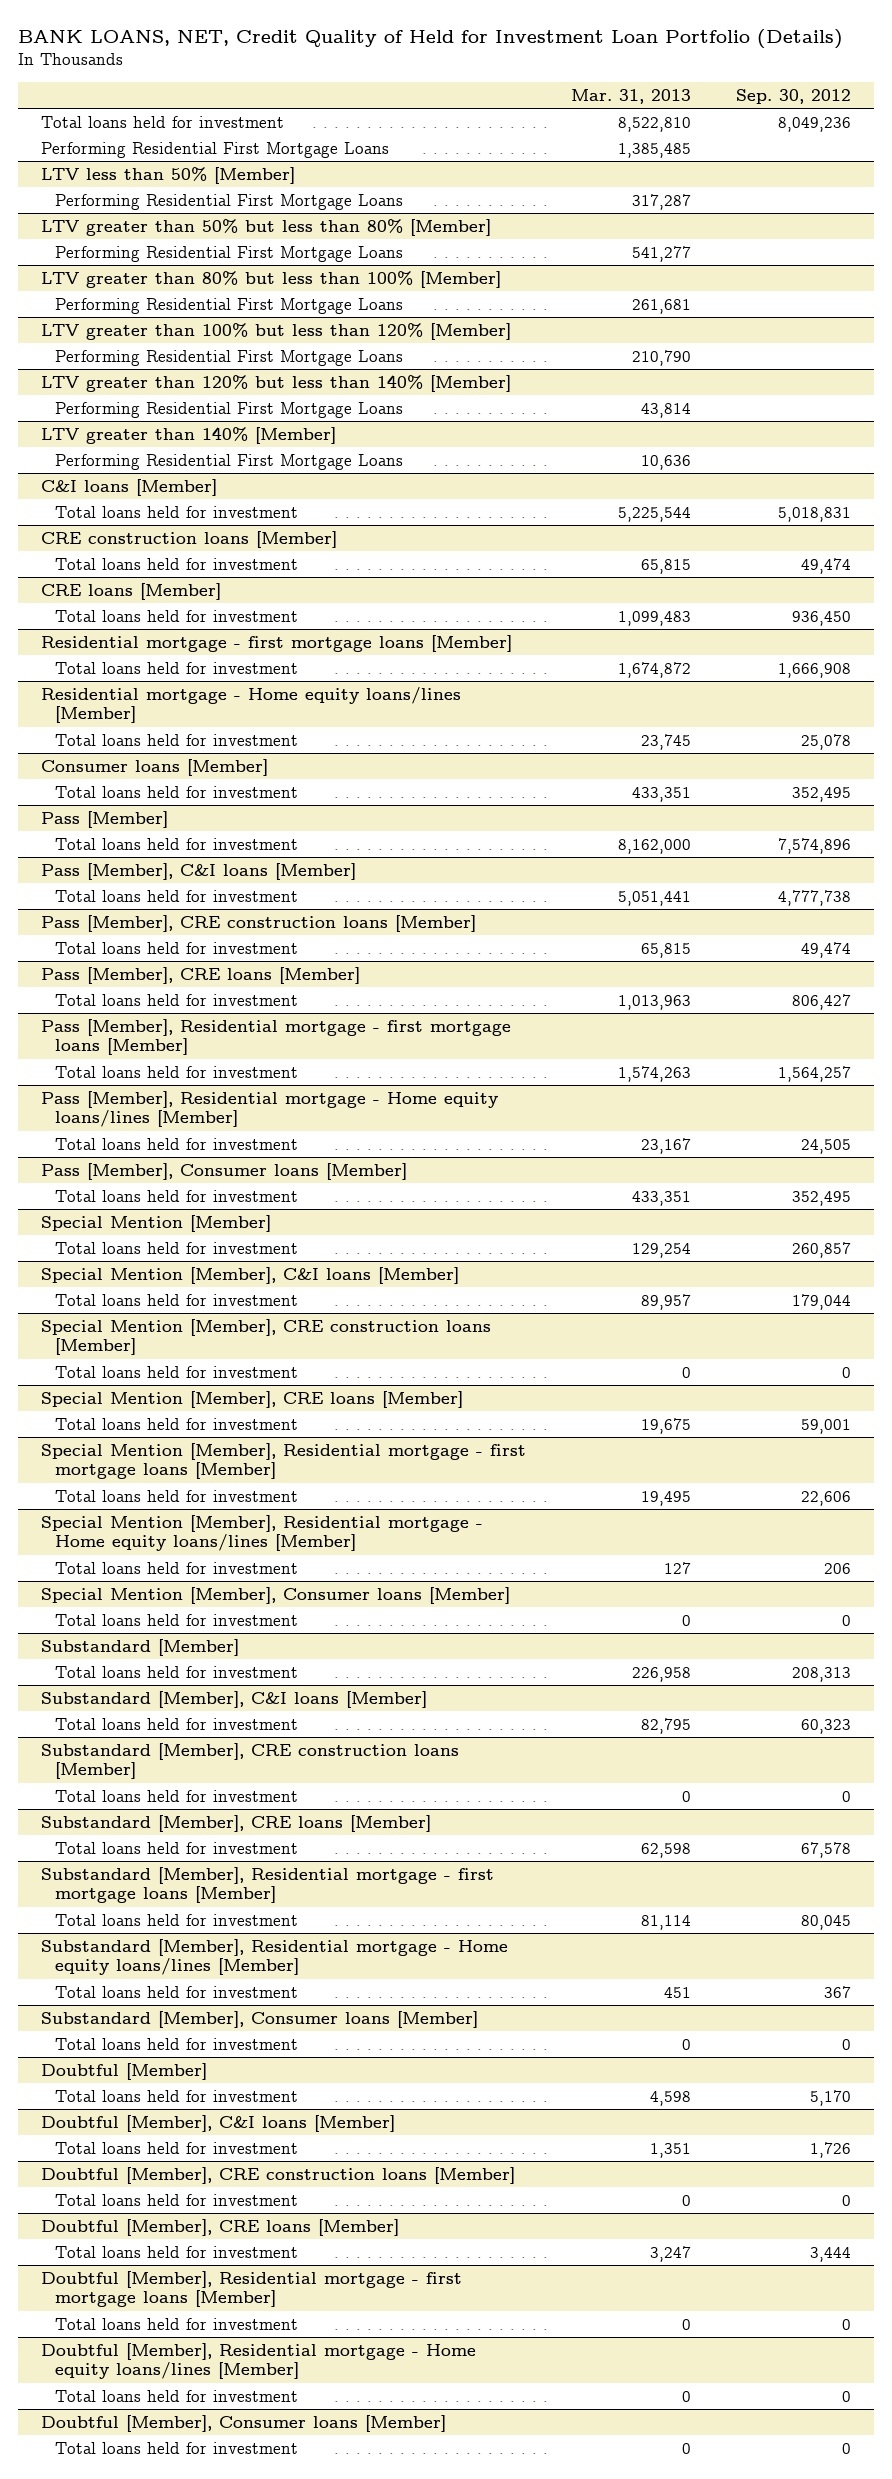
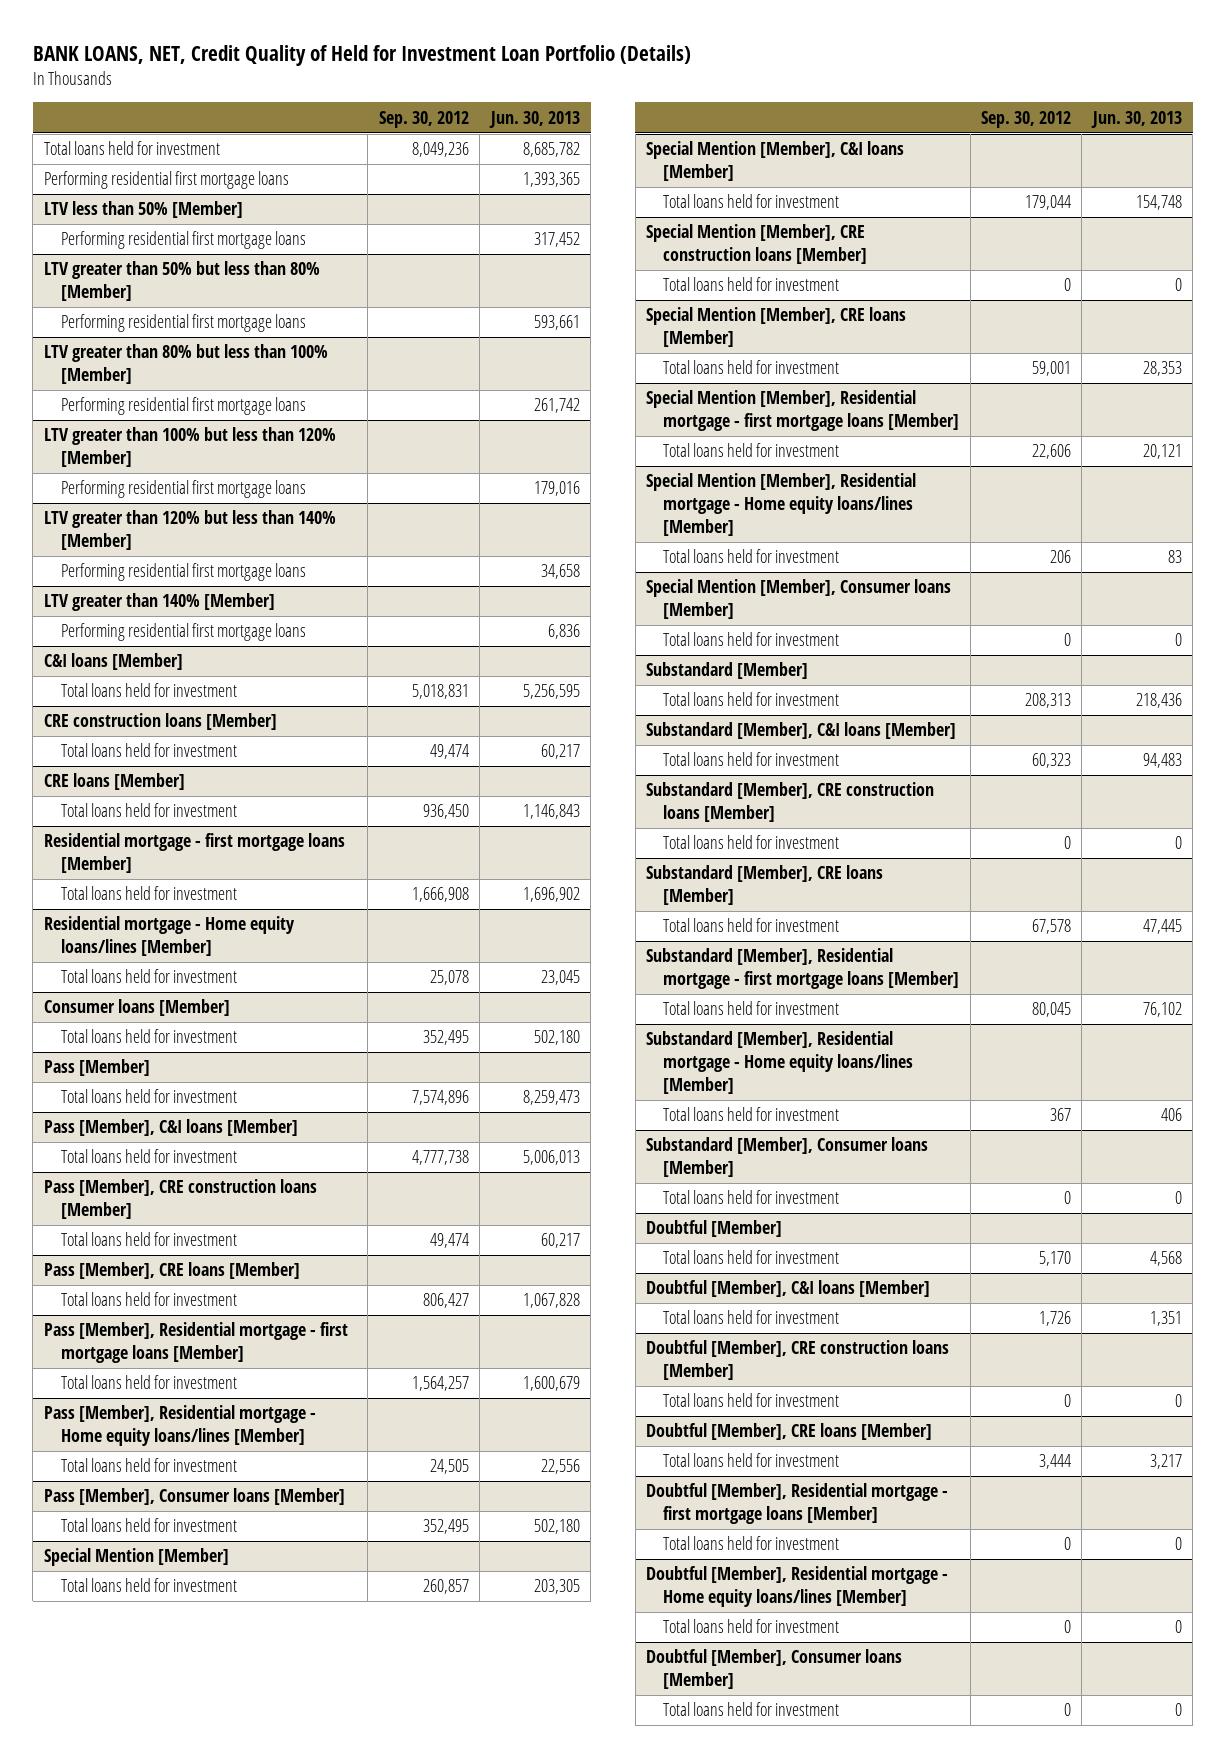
[571,88,692,104] Mar. 31, 2013 -> none
none -> [488,110,580,128] Jun. 30, 2013
[40,141,389,158] Performing Residential First Mortgage Loans -> [43,171,289,190] Performing residential first mortgage loans
[55,193,404,210] Performing Residential First Mortgage Loans -> [60,231,306,250] Performing residential first mortgage loans
[55,245,404,262] Performing Residential First Mortgage Loans -> [60,314,306,333] Performing residential first mortgage loans
[55,297,404,314] Performing Residential First Mortgage Loans -> [60,397,306,416] Performing residential first mortgage loans
[55,349,404,366] Performing Residential First Mortgage Loans -> [60,480,306,499] Performing residential first mortgage loans
[55,401,404,418] Performing Residential First Mortgage Loans -> [60,563,306,582] Performing residential first mortgage loans
[55,453,404,470] Performing Residential First Mortgage Loans -> [60,623,306,642] Performing residential first mortgage loans

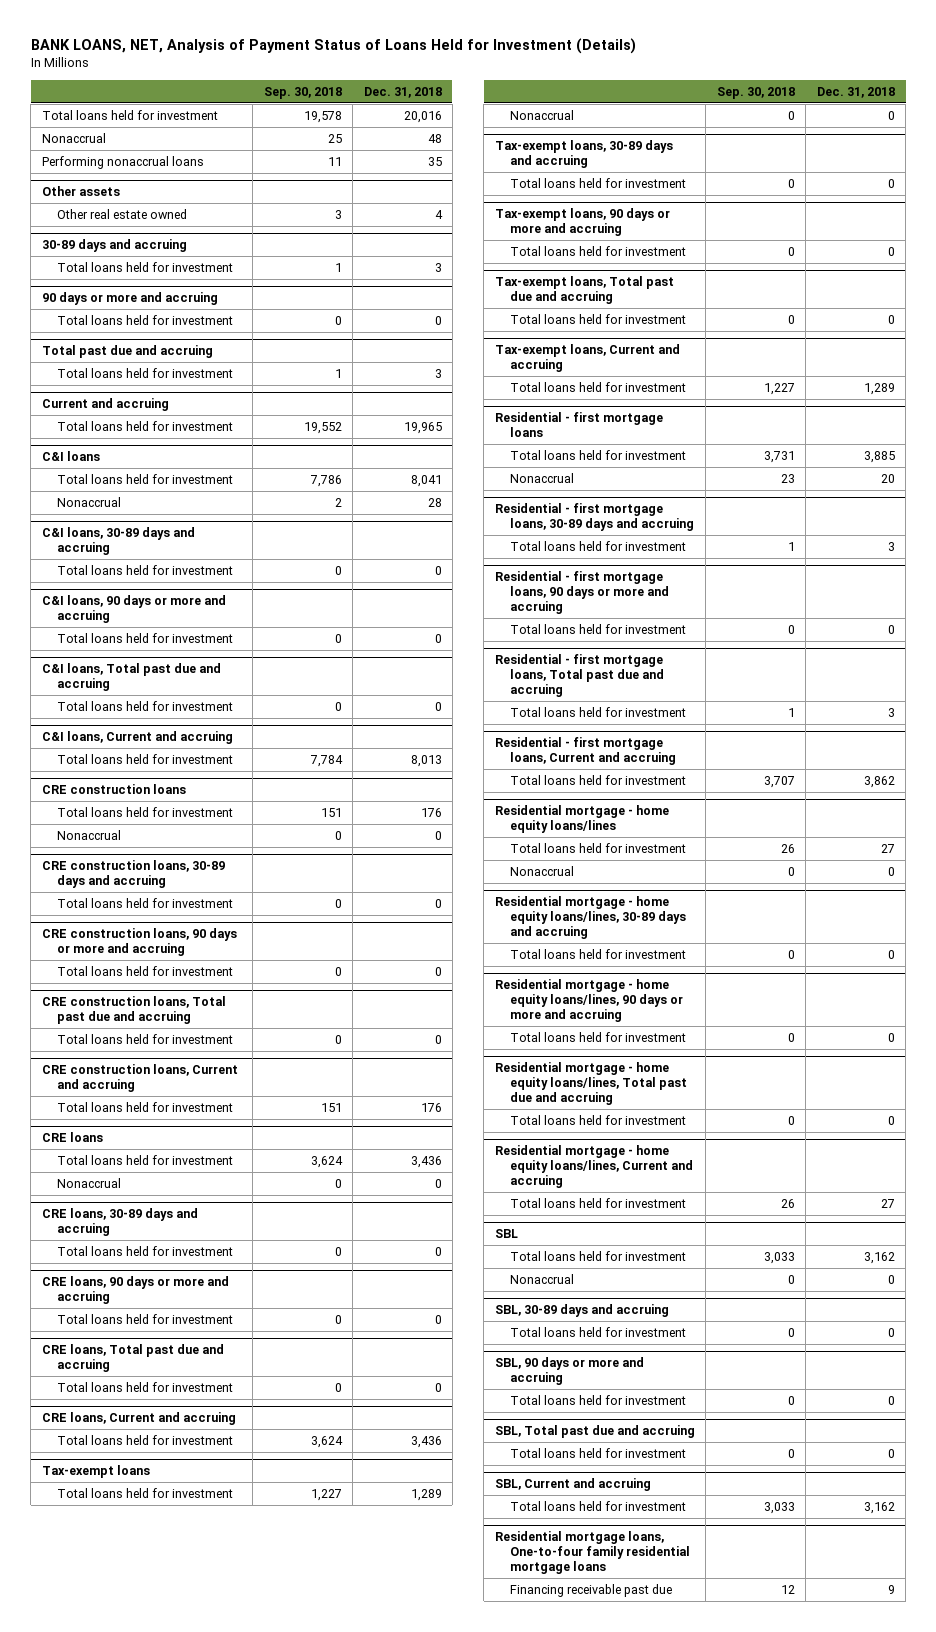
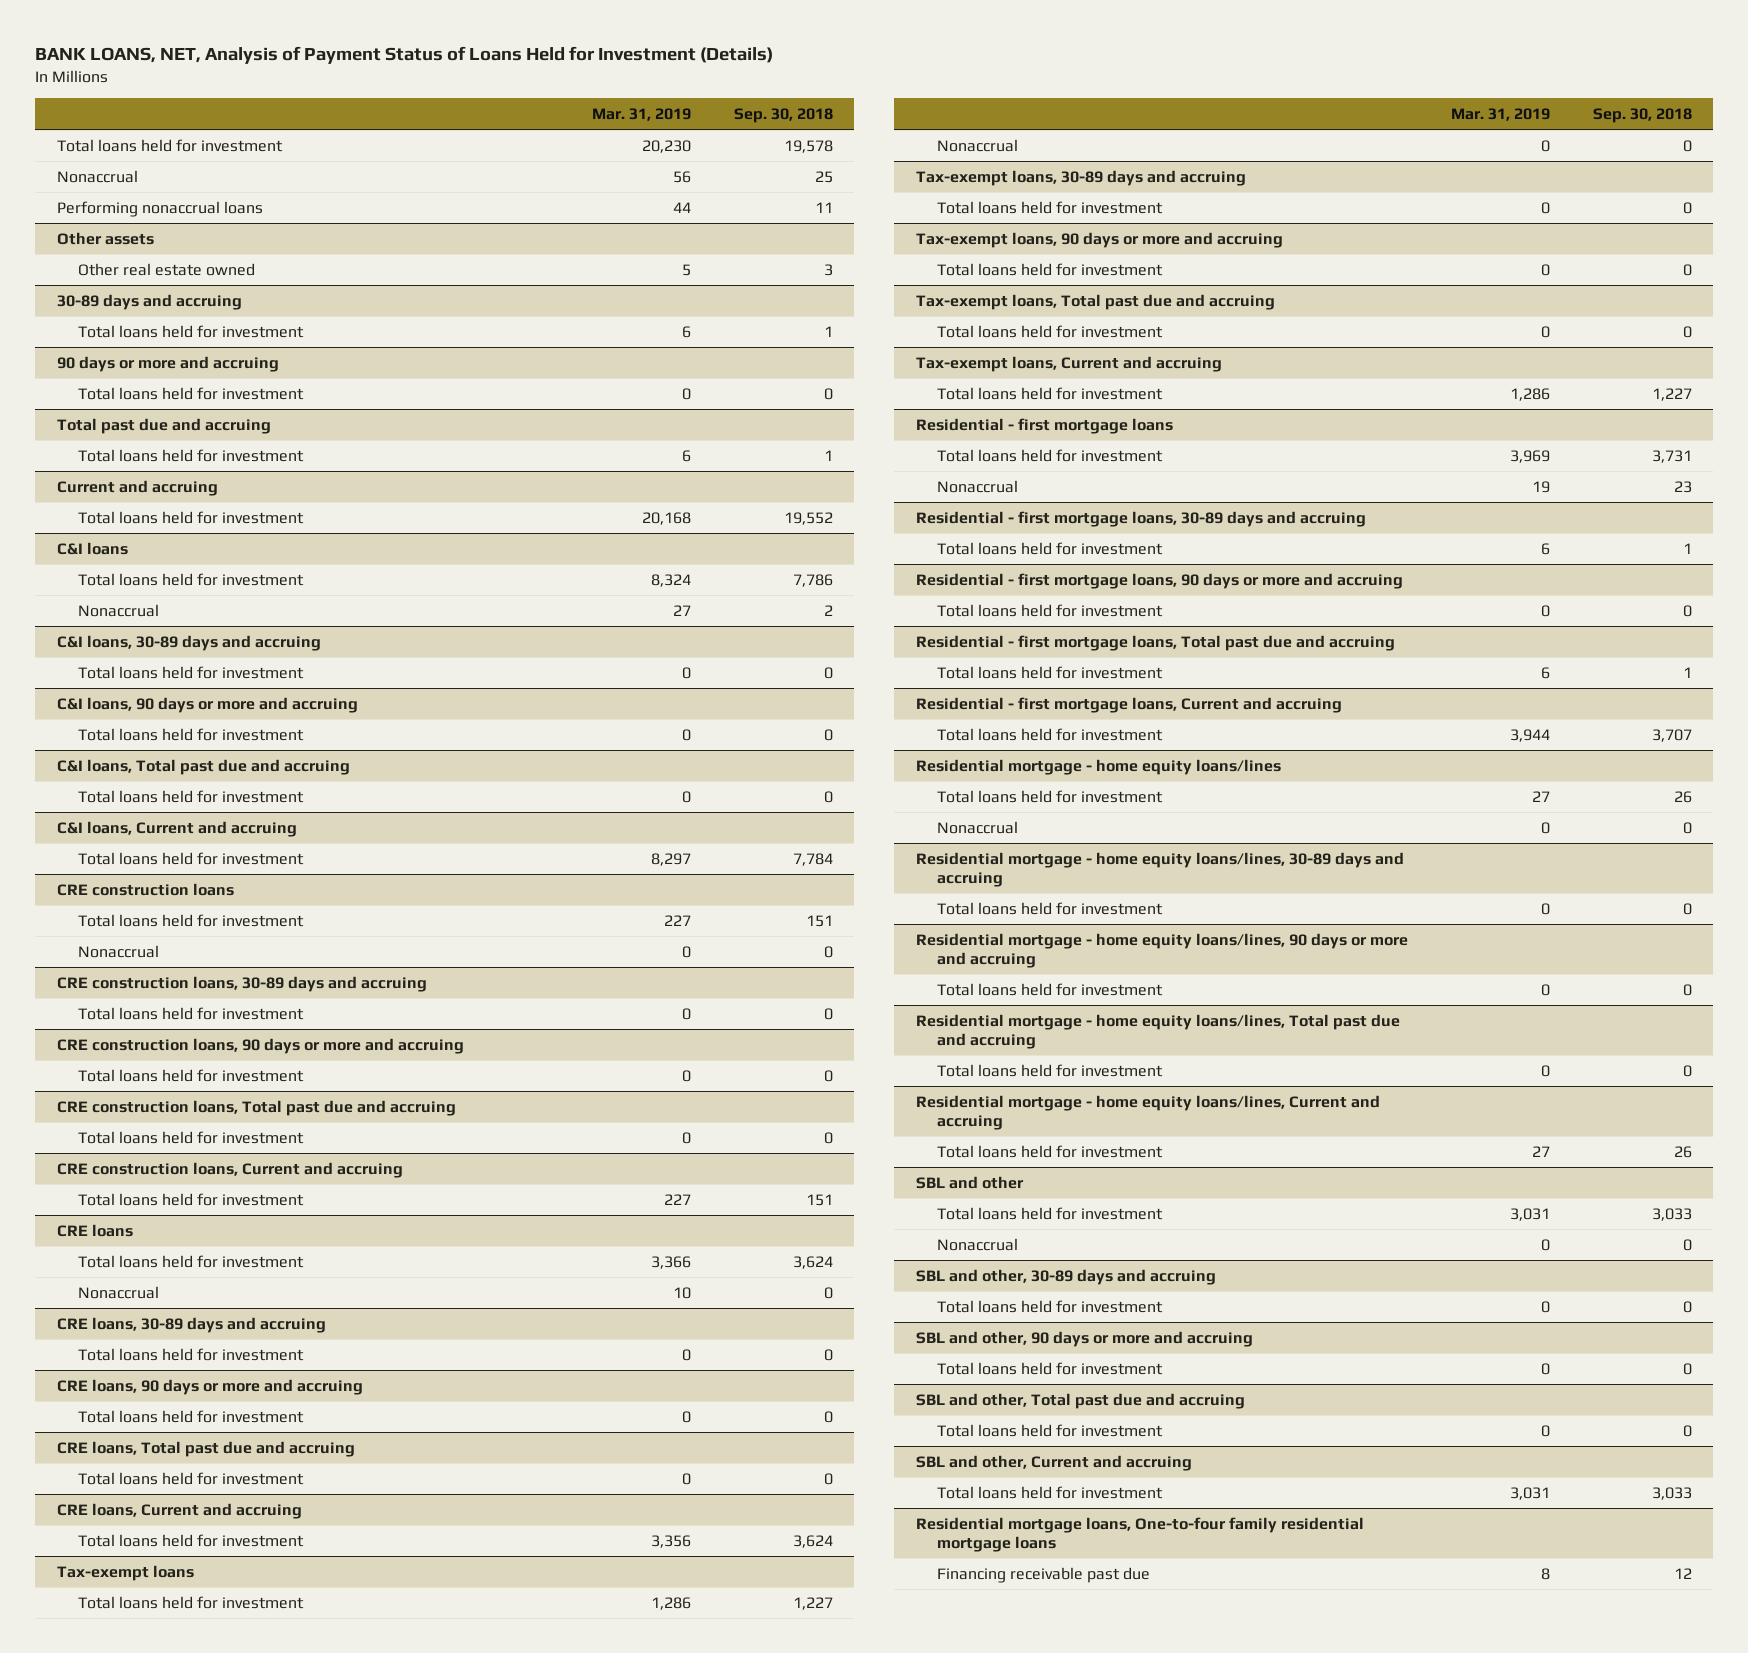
[363,86,442,98] Dec. 31, 2018 -> none
none -> [591,108,691,122] Mar. 31, 2019
[494,1229,518,1239] SBL -> [915,1175,1024,1189] SBL and other
[494,1304,669,1318] SBL, 30-89 days and accruing -> [915,1268,1216,1285] SBL and other, 30-89 days and accruing
[494,1357,644,1386] SBL, 90 days or more and accruing -> [915,1330,1253,1347] SBL and other, 90 days or more and accruing
[494,1425,695,1439] SBL, Total past due and accruing -> [915,1392,1245,1409] SBL and other, Total past due and accruing
[494,1478,651,1492] SBL, Current and accruing -> [915,1454,1192,1471] SBL and other, Current and accruing

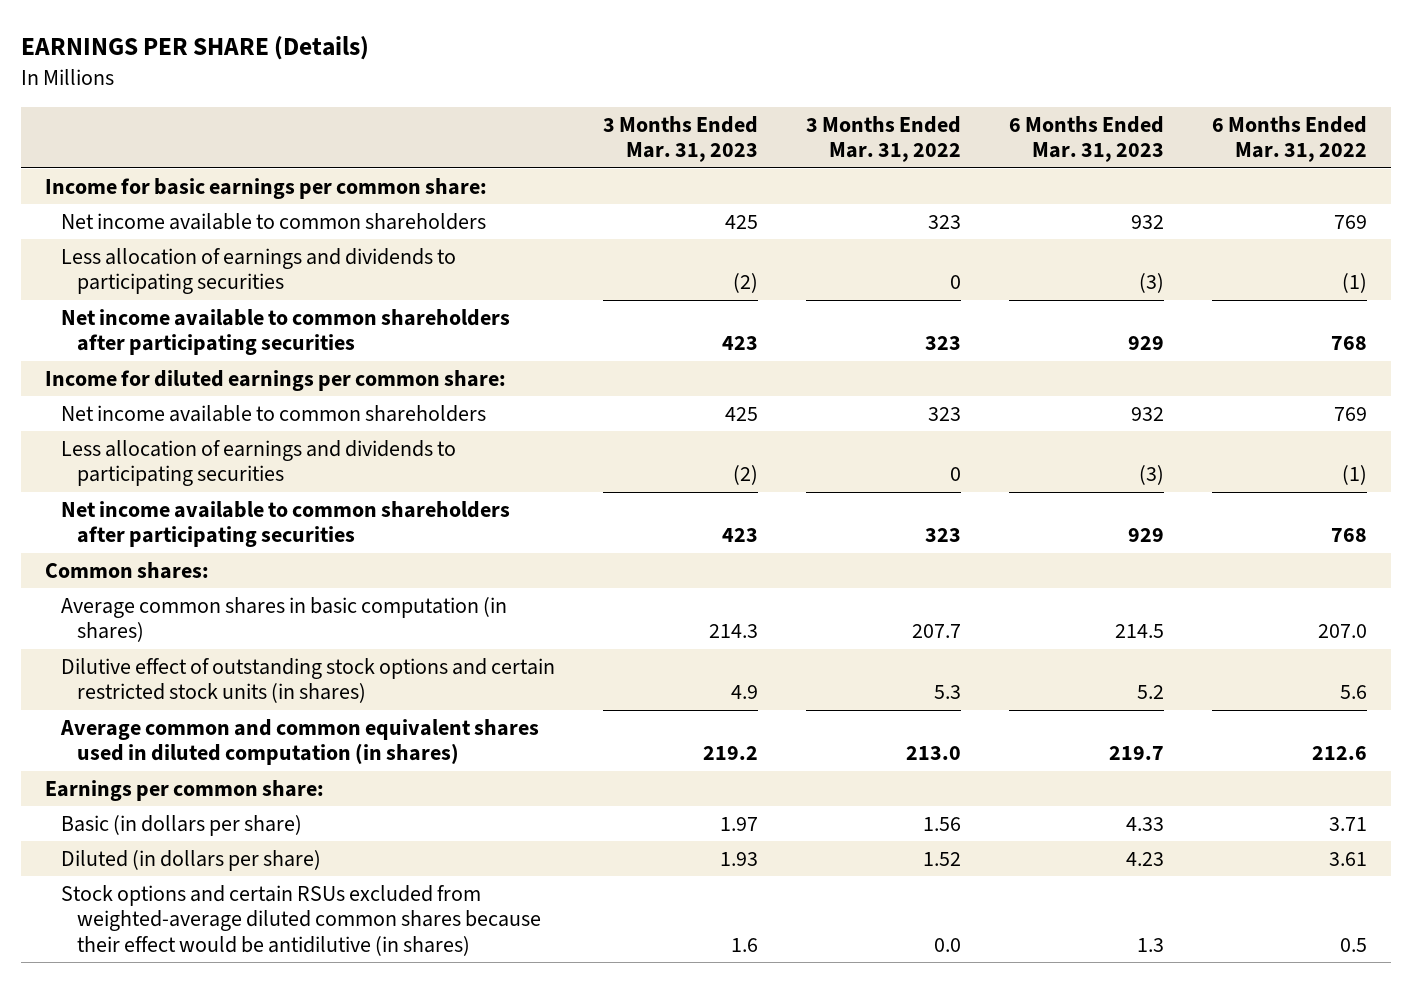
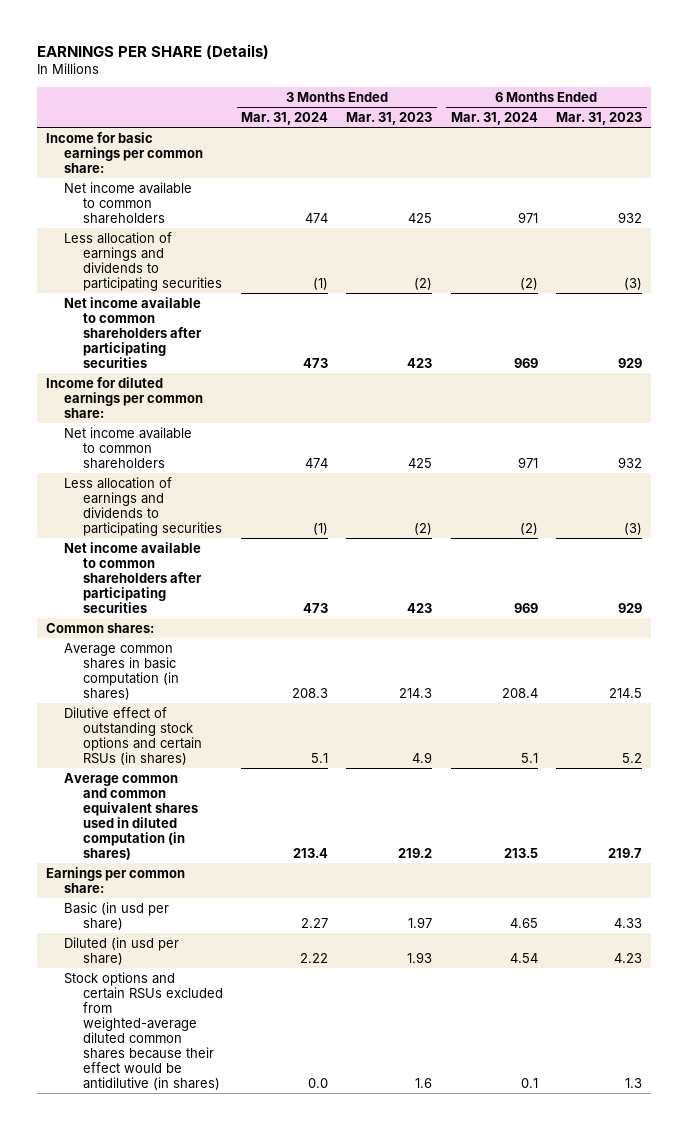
[805,115,961,163] 3 Months Ended Mar. 31, 2022 -> none
[1211,115,1367,163] 6 Months Ended Mar. 31, 2022 -> none
none -> [241,112,329,126] Mar. 31, 2024
none -> [450,112,538,126] Mar. 31, 2024
[60,657,555,704] Dilutive effect of outstanding stock options and certain restricted stock units (in shares) -> [64,706,202,765] Dilutive effect of outstanding stock options and certain RSUs (in shares)
[60,814,302,836] Basic (in dollars per share) -> [64,901,170,930] Basic (in usd per share)
[60,849,321,871] Diluted (in dollars per share) -> [64,936,180,965] Diluted (in usd per share)

